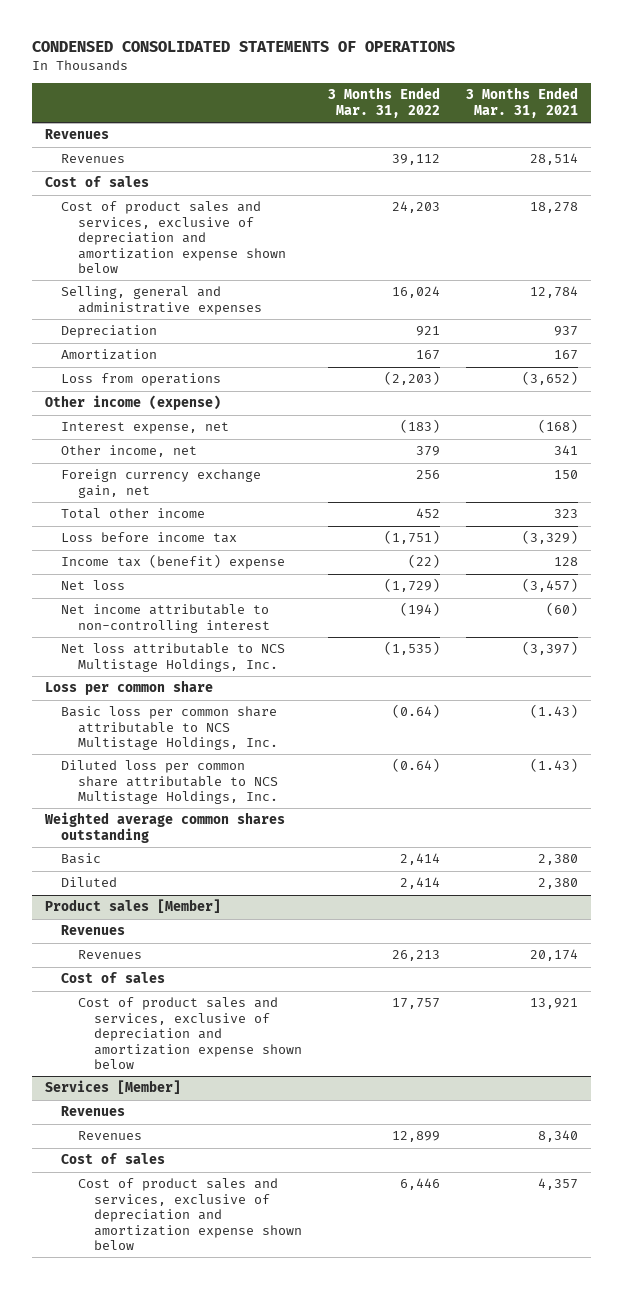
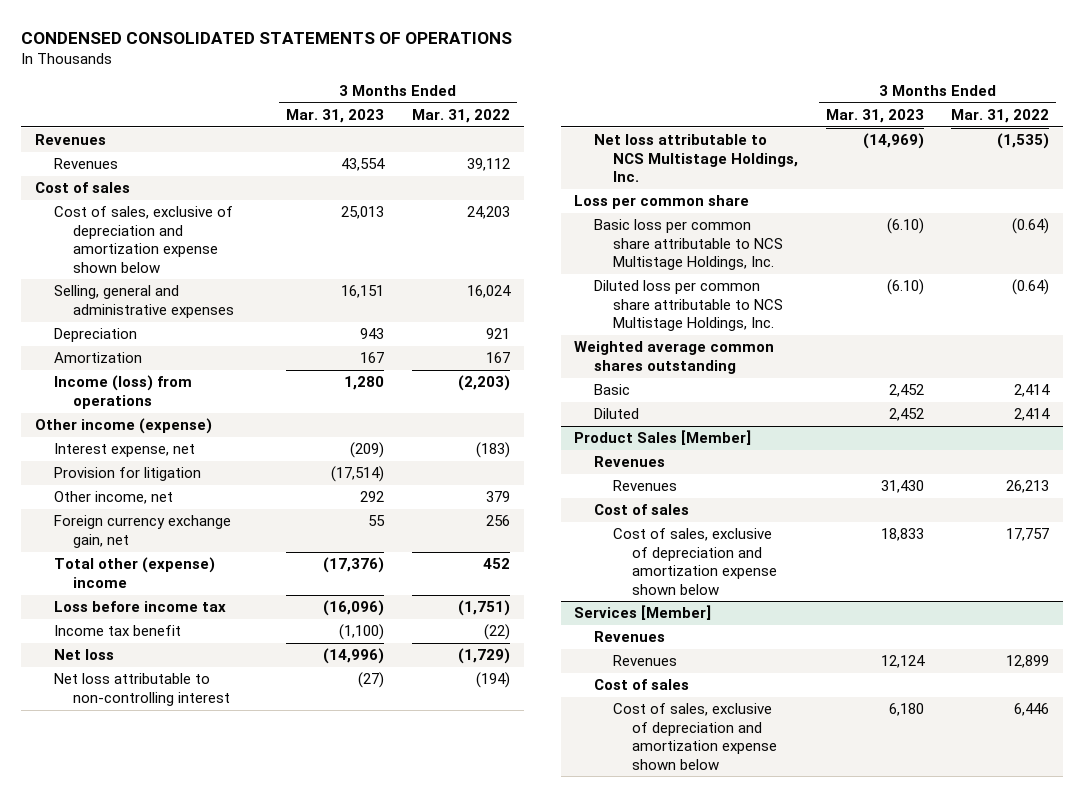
[466,87,579,118] 3 Months Ended Mar. 31, 2021 -> none
none -> [285,108,384,123] Mar. 31, 2023
[61,201,286,273] Cost of product sales and services, exclusive of depreciation and amortization expense shown below -> [53,206,233,273] Cost of sales, exclusive of depreciation and amortization expense shown below
[61,373,222,387] Loss from operations -> [53,375,192,409] Income (loss) from operations
none -> [53,467,201,482] Provision for litigation
[61,508,206,520] Total other income -> [53,557,215,588] Total other (expense) income
[61,554,286,570] Income tax (benefit) expense -> [53,625,181,637] Income tax benefit
[61,604,270,633] Net income attributable to non-controlling interest -> [53,673,230,706] Net loss attributable to non-controlling interest
[45,899,222,914] Product sales [Member] -> [574,430,752,446] Product Sales [Member]
[77,997,303,1069] Cost of product sales and services, exclusive of depreciation and amortization expense shown below -> [612,528,777,595] Cost of sales, exclusive of depreciation and amortization expense shown below
[77,1178,303,1250] Cost of product sales and services, exclusive of depreciation and amortization expense shown below -> [612,703,777,770] Cost of sales, exclusive of depreciation and amortization expense shown below

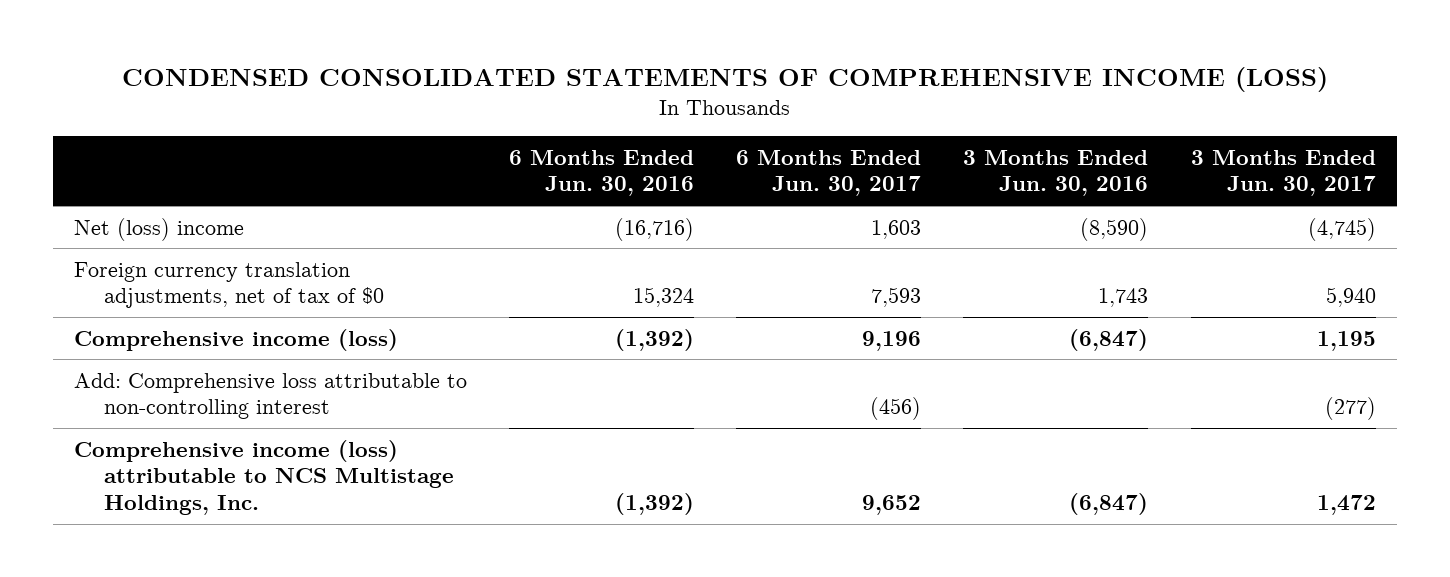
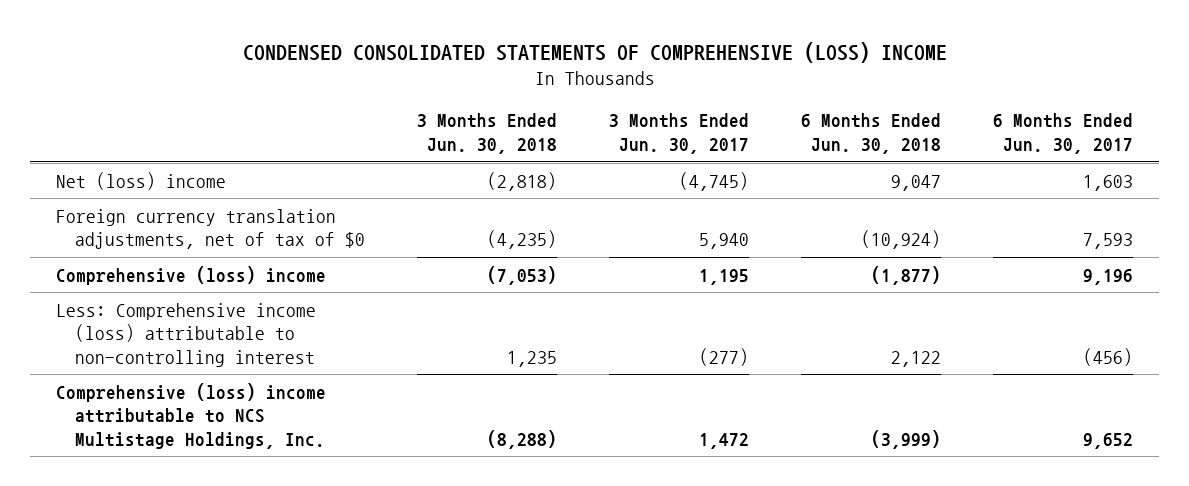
[121,67,1328,93] CONDENSED CONSOLIDATED STATEMENTS OF COMPREHENSIVE INCOME (LOSS) -> [242,42,947,64] CONDENSED CONSOLIDATED STATEMENTS OF COMPREHENSIVE (LOSS) INCOME
[509,149,695,197] 6 Months Ended Jun. 30, 2016 -> none
[963,149,1149,197] 3 Months Ended Jun. 30, 2016 -> none
none -> [417,113,558,154] 3 Months Ended Jun. 30, 2018
none -> [801,113,942,154] 6 Months Ended Jun. 30, 2018
[74,328,399,351] Comprehensive income (loss) -> [56,265,327,285] Comprehensive (loss) income
[74,372,468,420] Add: Comprehensive loss attributable to non-controlling interest -> [56,302,317,367] Less: Comprehensive income (loss) attributable to non-controlling interest
[74,439,454,515] Comprehensive income (loss) attributable to NCS Multistage Holdings, Inc. -> [56,382,327,449] Comprehensive (loss) income attributable to NCS Multistage Holdings, Inc.

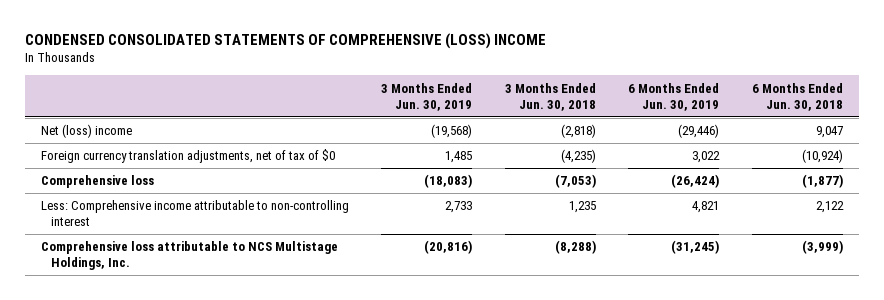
[609,113,750,154] 3 Months Ended Jun. 30, 2017 -> none
[992,113,1133,154] 6 Months Ended Jun. 30, 2017 -> none
none -> [381,82,473,111] 3 Months Ended Jun. 30, 2019
none -> [628,82,720,111] 6 Months Ended Jun. 30, 2019
[56,265,327,285] Comprehensive (loss) income -> [41,175,155,189] Comprehensive loss
[56,302,317,367] Less: Comprehensive income (loss) attributable to non-controlling interest -> [41,200,350,227] Less: Comprehensive income attributable to non-controlling interest
[56,382,327,449] Comprehensive (loss) income attributable to NCS Multistage Holdings, Inc. -> [41,241,339,271] Comprehensive loss attributable to NCS Multistage Holdings, Inc.

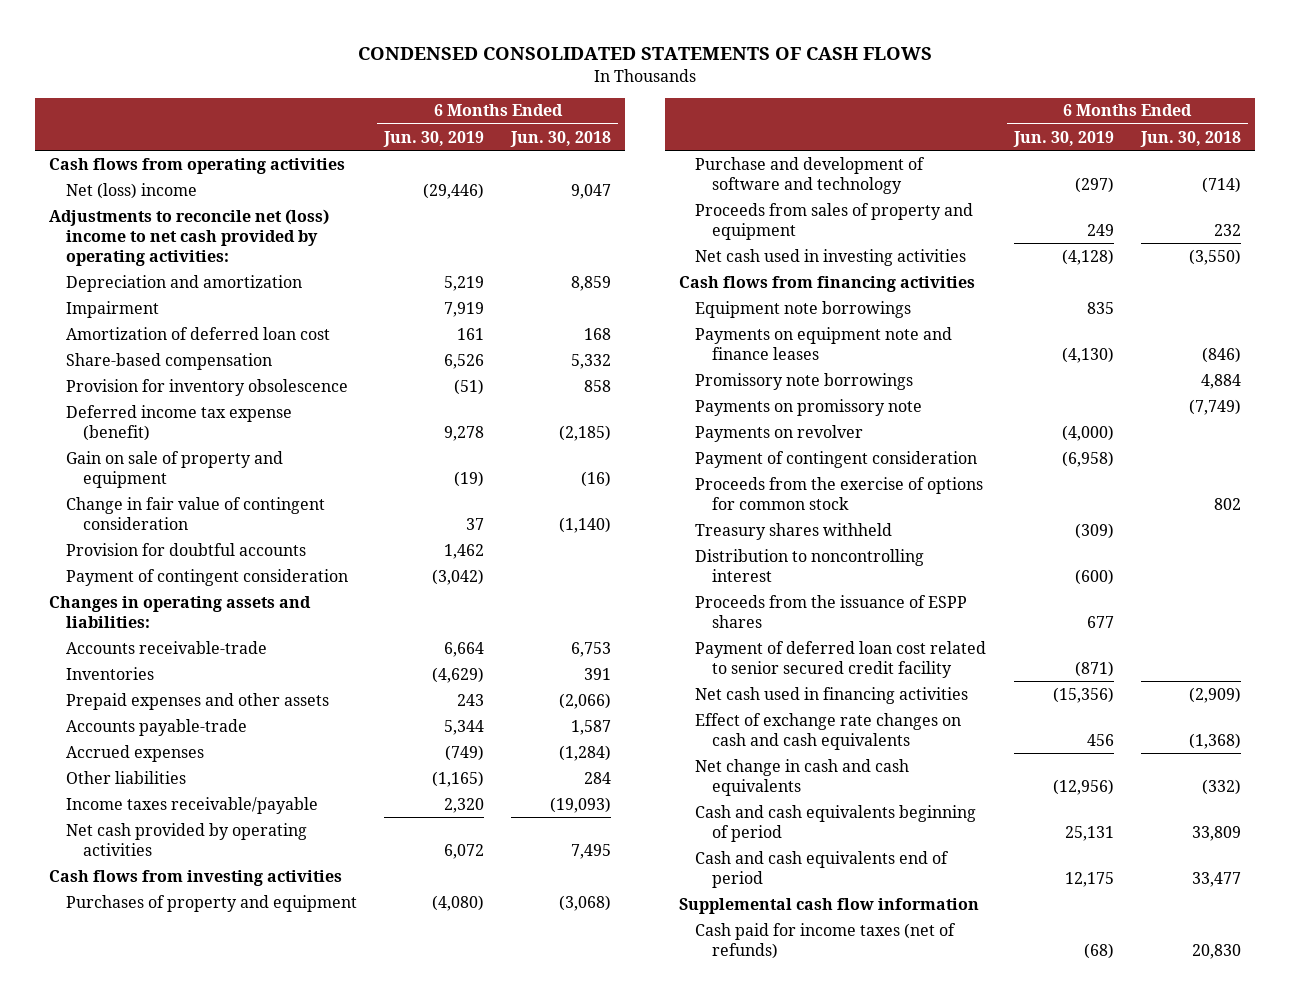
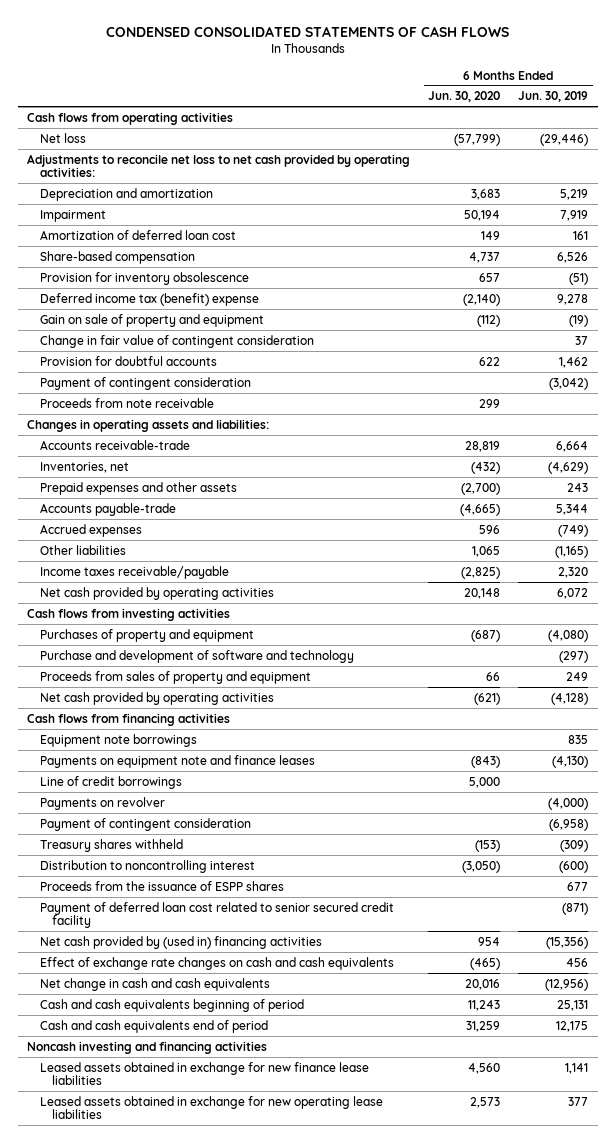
[510,130,612,147] Jun. 30, 2018 -> none
none -> [428,91,501,103] Jun. 30, 2020
[65,182,197,199] Net (loss) income -> [39,132,86,143] Net loss
[49,208,330,266] Adjustments to reconcile net (loss) income to net cash provided by operating activities: -> [27,153,411,178] Adjustments to reconcile net loss to net cash provided by operating activities:
[65,404,292,441] Deferred income tax expense (benefit) -> [39,292,259,306] Deferred income tax (benefit) expense
none -> [39,397,214,408] Proceeds from note receivable
[65,666,154,680] Inventories -> [39,461,129,473] Inventories, net
[695,248,967,266] Net cash used in investing activities -> [39,691,274,705] Net cash provided by operating activities
[695,372,914,390] Promissory note borrowings -> none
[695,398,923,416] Payments on promissory note -> none
none -> [39,775,182,789] Line of credit borrowings
[695,476,984,510] Proceeds from the exercise of options for common stock -> none
[695,686,969,704] Net cash used in financing activities -> [39,935,322,949] Net cash provided by (used in) financing activities
[678,897,979,914] Supplemental cash flow information -> none
[695,922,957,959] Cash paid for income taxes (net of refunds) -> none
none -> [27,1040,268,1054] Noncash investing and financing activities
none -> [39,1061,369,1086] Leased assets obtained in exchange for new finance lease liabilities
none -> [39,1095,383,1120] Leased assets obtained in exchange for new operating lease liabilities

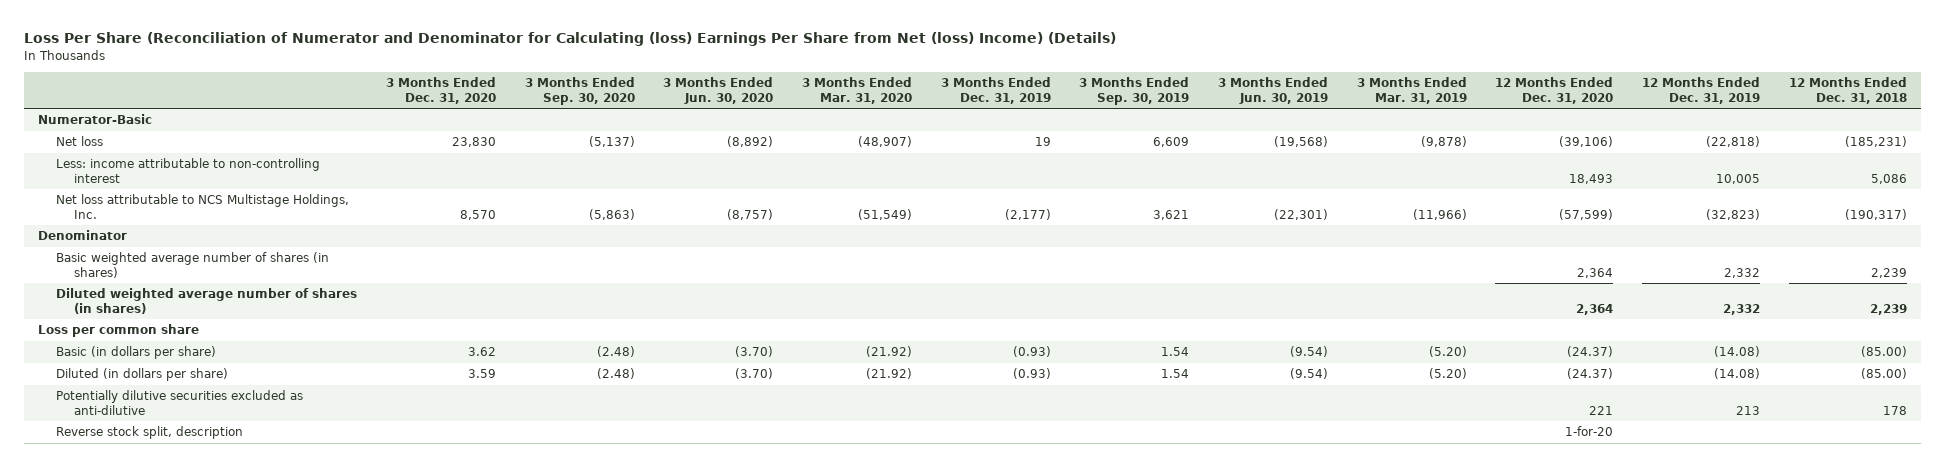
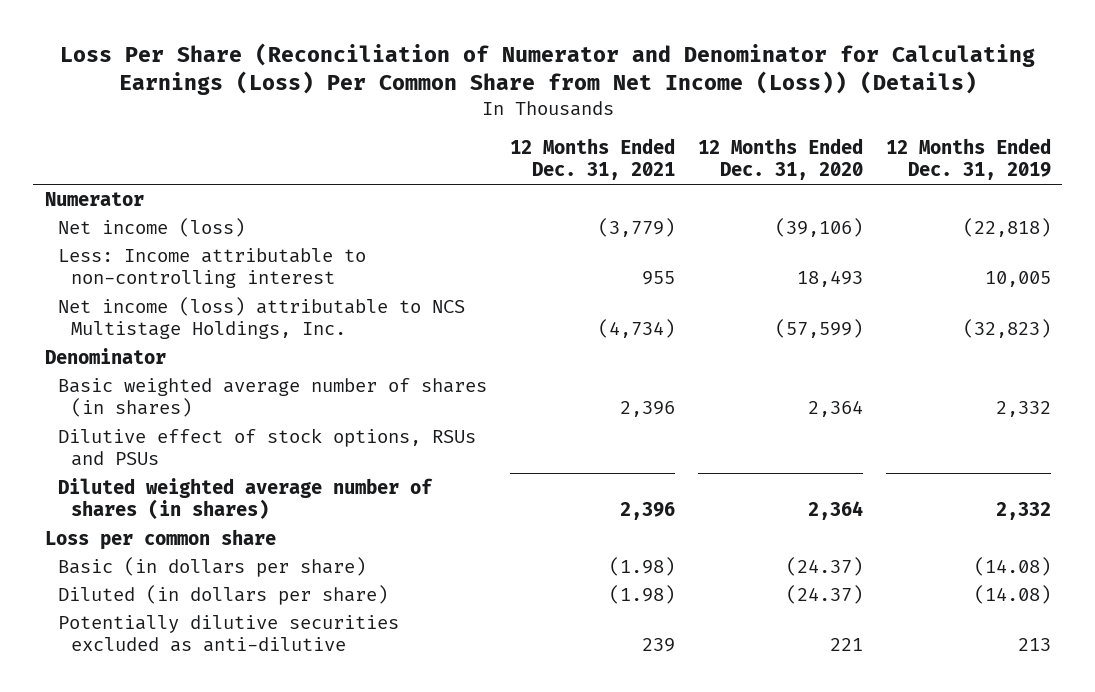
[24,32,1117,47] Loss Per Share (Reconciliation of Numerator and Denominator for Calculating (loss) Earnings Per Share from Net (loss) Income) (Details) -> [59,42,1035,96] Loss Per Share (Reconciliation of Numerator and Denominator for Calculating Earnings (Loss) Per Common Share from Net Income (Loss)) (Details)
[385,77,496,104] 3 Months Ended Dec. 31, 2020 -> none
[524,77,635,105] 3 Months Ended Sep. 30, 2020 -> none
[663,77,774,104] 3 Months Ended Jun. 30, 2020 -> none
[801,77,912,104] 3 Months Ended Mar. 31, 2020 -> none
[940,77,1051,104] 3 Months Ended Dec. 31, 2019 -> none
[1079,77,1190,105] 3 Months Ended Sep. 30, 2019 -> none
[1217,77,1328,104] 3 Months Ended Jun. 30, 2019 -> none
[1356,77,1467,104] 3 Months Ended Mar. 31, 2019 -> none
[1788,77,1907,104] 12 Months Ended Dec. 31, 2018 -> none
none -> [509,137,675,181] 12 Months Ended Dec. 31, 2021
[38,114,153,125] Numerator-Basic -> [44,191,144,206] Numerator
[56,136,104,147] Net loss -> [57,217,245,237] Net income (loss)
[56,158,321,183] Less: income attributable to non-controlling interest -> [57,247,366,289] Less: Income attributable to non-controlling interest
[56,194,350,219] Net loss attributable to NCS Multistage Holdings, Inc. -> [57,296,465,340] Net income (loss) attributable to NCS Multistage Holdings, Inc.
none -> [57,427,476,467] Dilutive effect of stock options, RSUs and PSUs
[56,426,244,440] Reverse stock split, description -> none

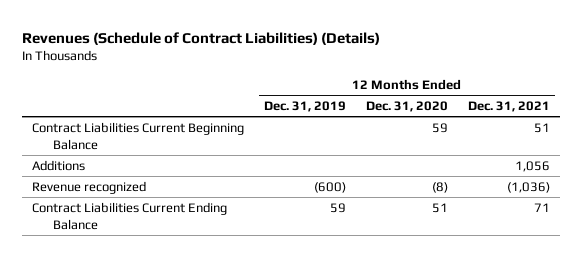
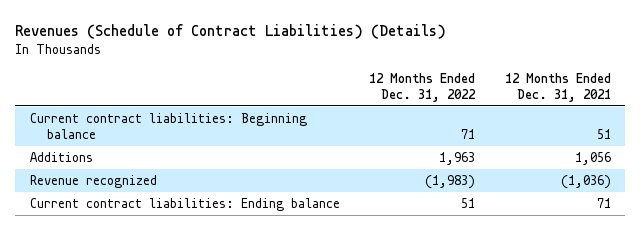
[264,101,347,113] Dec. 31, 2019 -> none
[366,101,449,113] Dec. 31, 2020 -> none
none -> [369,72,477,103] 12 Months Ended Dec. 31, 2022
[32,122,245,150] Contract Liabilities Current Beginning Balance -> [29,112,307,140] Current contract liabilities: Beginning balance
[32,202,228,230] Contract Liabilities Current Ending Balance -> [29,197,340,211] Current contract liabilities: Ending balance

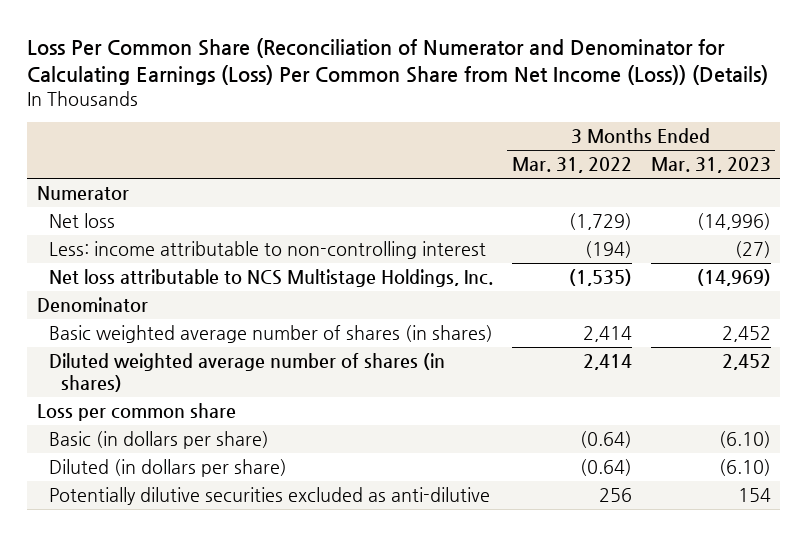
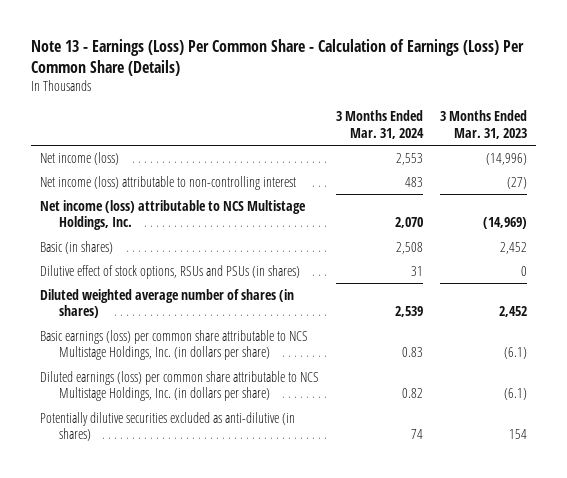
[27,38,769,86] Loss Per Common Share (Reconciliation of Numerator and Denominator for Calculating Earnings (Loss) Per Common Share from Net Income (Loss)) (Details) -> [31,39,525,77] Note 13 - Earnings (Loss) Per Common Share - Calculation of Earnings (Loss) Per Common Share (Details)
[511,157,632,174] Mar. 31, 2022 -> none
none -> [336,110,425,139] 3 Months Ended Mar. 31, 2024
[36,186,129,201] Numerator -> none
[36,297,148,313] Denominator -> none
[48,213,115,229] Net loss -> [39,151,119,165] Net income (loss)
[48,241,486,260] Less: income attributable to non-controlling interest -> [39,175,296,190] Net income (loss) attributable to non-controlling interest
[48,269,493,288] Net loss attributable to NCS Multistage Holdings, Inc. -> [39,199,306,231] Net income (loss) attributable to NCS Multistage Holdings, Inc.
[48,325,493,344] Basic weighted average number of shares (in shares) -> [39,240,113,254] Basic (in shares)
none -> [39,264,300,279] Dilutive effect of stock options, RSUs and PSUs (in shares)
[36,403,236,422] Loss per common share -> none
[48,431,269,450] Basic (in dollars per share) -> [39,329,308,361] Basic earnings (loss) per common share attributable to NCS Multistage Holdings, Inc. (in dollars per share)
[718,431,771,449] (6.10) -> [504,347,528,360] (6.1)
[48,459,287,478] Diluted (in dollars per share) -> [39,370,319,402] Diluted earnings (loss) per common share attributable to NCS Multistage Holdings, Inc. (in dollars per share)
[718,459,771,477] (6.10) -> [504,388,528,401] (6.1)
[48,487,490,506] Potentially dilutive securities excluded as anti-dilutive -> [39,411,295,442] Potentially dilutive securities excluded as anti-dilutive (in shares)

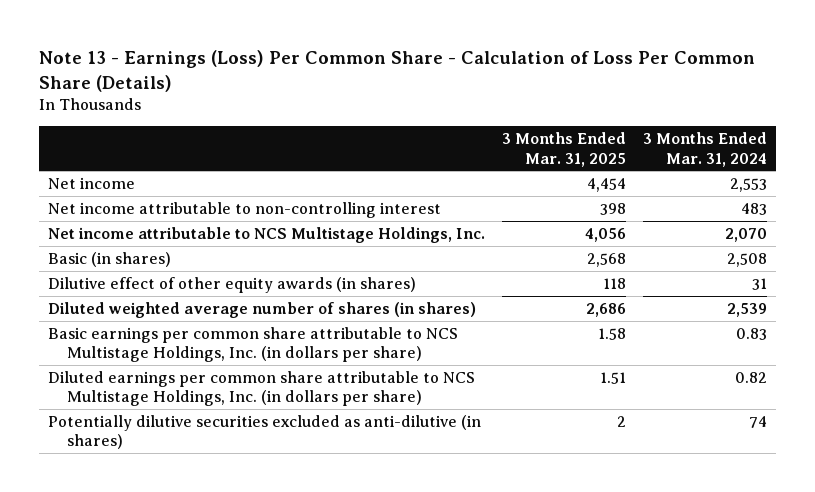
[31,39,525,77] Note 13 - Earnings (Loss) Per Common Share - Calculation of Earnings (Loss) Per Common Share (Details) -> [39,50,756,92] Note 13 - Earnings (Loss) Per Common Share - Calculation of Loss Per Common Share (Details)
[440,110,528,139] 3 Months Ended Mar. 31, 2023 -> none
none -> [502,132,627,167] 3 Months Ended Mar. 31, 2025
[39,151,119,165] Net income (loss) -> [47,176,135,189] Net income
[39,175,296,190] Net income (loss) attributable to non-controlling interest -> [47,201,441,218] Net income attributable to non-controlling interest
[39,199,306,231] Net income (loss) attributable to NCS Multistage Holdings, Inc. -> [47,226,485,243] Net income attributable to NCS Multistage Holdings, Inc.
[39,264,300,279] Dilutive effect of stock options, RSUs and PSUs (in shares) -> [47,276,416,293] Dilutive effect of other equity awards (in shares)
[39,329,308,361] Basic earnings (loss) per common share attributable to NCS Multistage Holdings, Inc. (in dollars per share) -> [47,326,458,363] Basic earnings per common share attributable to NCS Multistage Holdings, Inc. (in dollars per share)
[39,370,319,402] Diluted earnings (loss) per common share attributable to NCS Multistage Holdings, Inc. (in dollars per share) -> [47,370,475,407] Diluted earnings per common share attributable to NCS Multistage Holdings, Inc. (in dollars per share)

